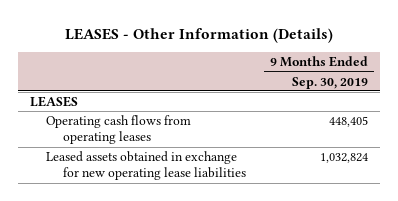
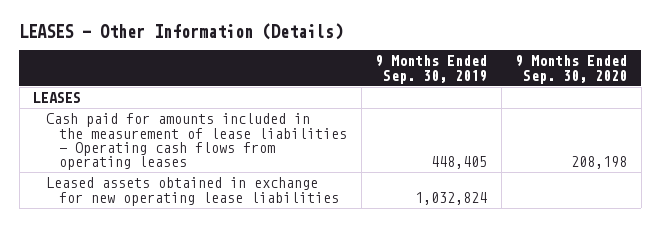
none -> [515,55,628,84] 9 Months Ended Sep. 30, 2020
[46,115,192,145] Operating cash flows from operating leases -> [46,113,348,171] Cash paid for amounts included in the measurement of lease liabilities - Operating cash flows from operating leases

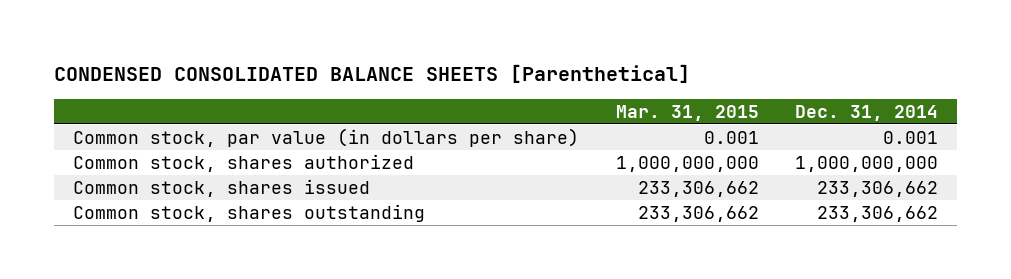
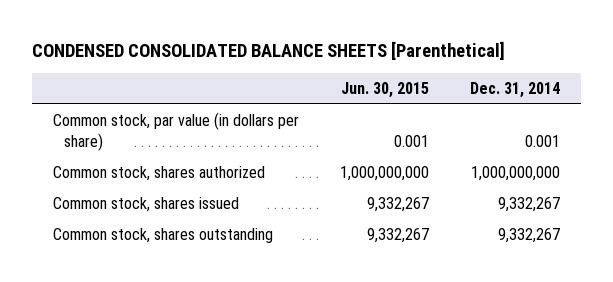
[615,104,759,121] Mar. 31, 2015 -> none
none -> [341,82,430,99] Jun. 30, 2015
[817,180,939,197] 233,306,662 -> [498,197,561,213] 9,332,267
[817,205,939,222] 233,306,662 -> [498,228,561,244] 9,332,267

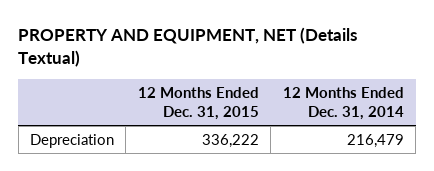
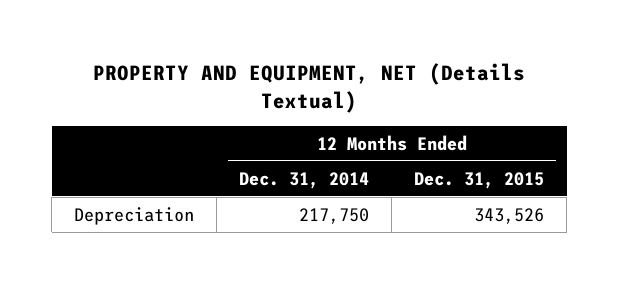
[201,133,259,148] 336,222 -> [474,207,545,224] 343,526
[346,133,404,148] 216,479 -> [299,207,370,224] 217,750

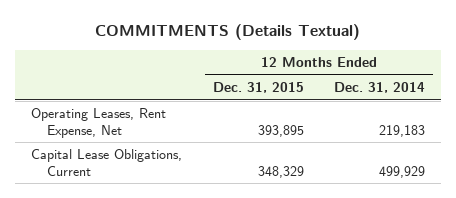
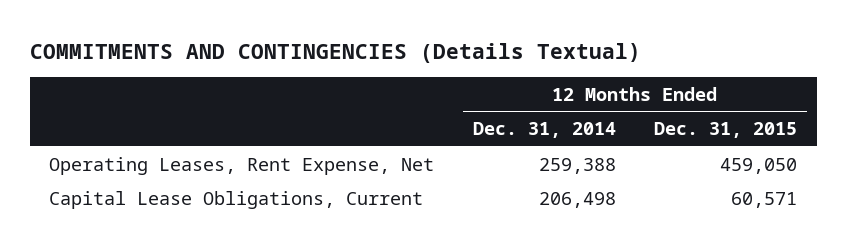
[95,24,361,41] COMMITMENTS (Details Textual) -> [30,42,642,63] COMMITMENTS AND CONTINGENCIES (Details Textual)
[257,124,304,137] 393,895 -> [720,157,798,174] 459,050
[379,124,426,137] 219,183 -> [538,157,616,174] 259,388
[257,165,304,178] 348,329 -> [731,191,798,208] 60,571
[379,165,426,178] 499,929 -> [538,191,616,208] 206,498

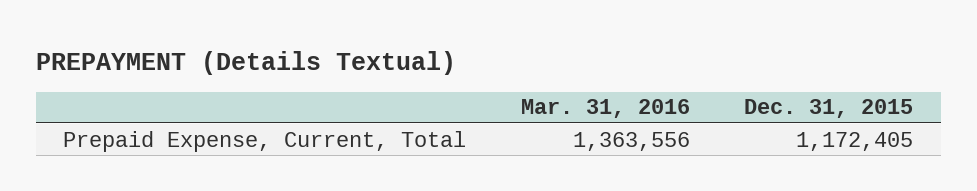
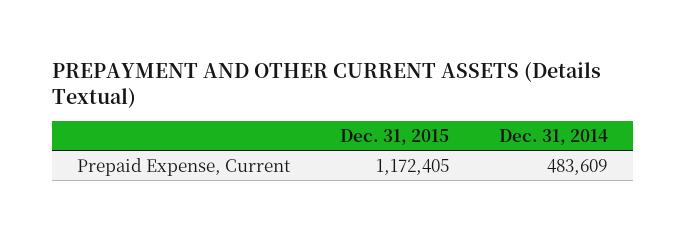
[36,50,457,75] PREPAYMENT (Details Textual) -> [52,62,602,109] PREPAYMENT AND OTHER CURRENT ASSETS (Details Textual)
[520,99,690,119] Mar. 31, 2016 -> none
none -> [499,128,609,145] Dec. 31, 2014
[63,130,467,152] Prepaid Expense, Current, Total -> [77,157,292,176] Prepaid Expense, Current

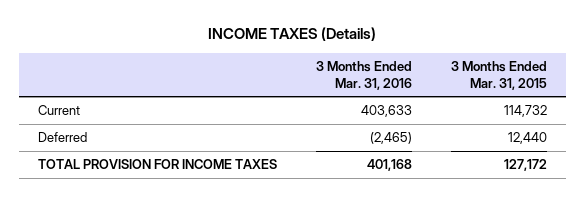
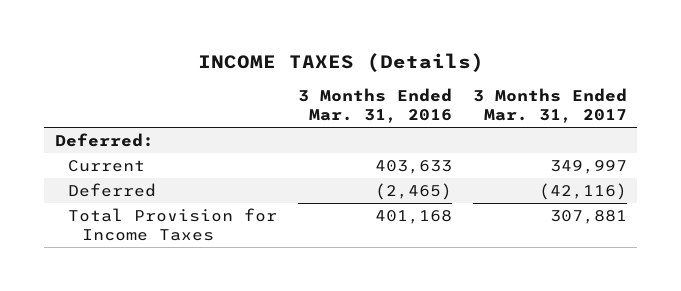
[450,60,547,90] 3 Months Ended Mar. 31, 2015 -> none
none -> [472,88,627,124] 3 Months Ended Mar. 31, 2017
none -> [54,132,154,147] Deferred:
[38,159,278,170] TOTAL PROVISION FOR INCOME TAXES -> [68,207,278,241] Total Provision for Income Taxes

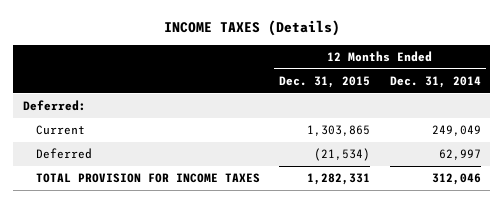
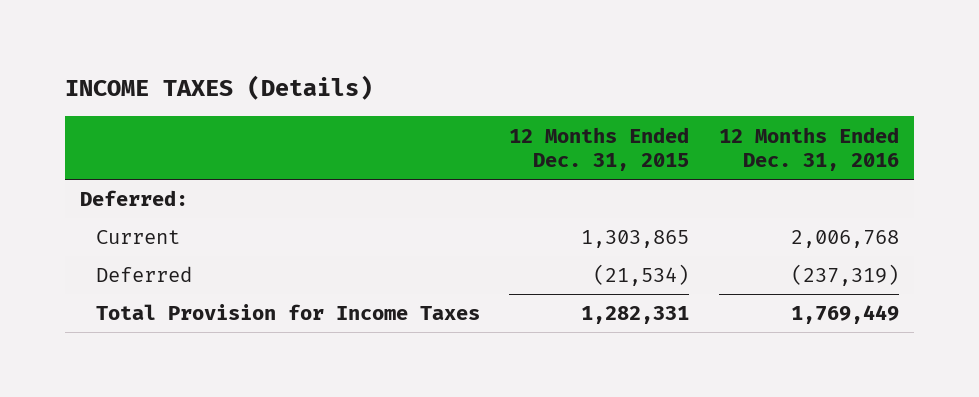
[389,75,481,88] Dec. 31, 2014 -> none
none -> [718,126,899,171] 12 Months Ended Dec. 31, 2016
[35,173,260,184] TOTAL PROVISION FOR INCOME TAXES -> [95,304,480,321] Total Provision for Income Taxes

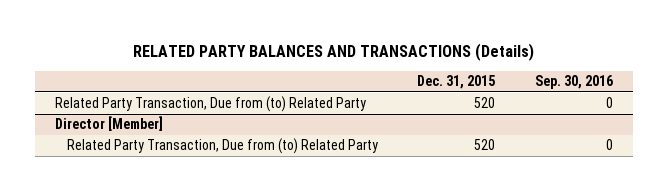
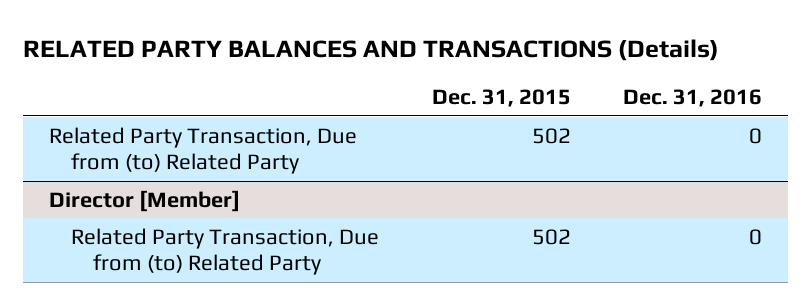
[535,75,614,90] Sep. 30, 2016 -> none
none -> [623,89,763,108] Dec. 31, 2016
[474,97,496,109] 520 -> [531,127,571,144] 502
[474,139,496,151] 520 -> [531,228,571,245] 502

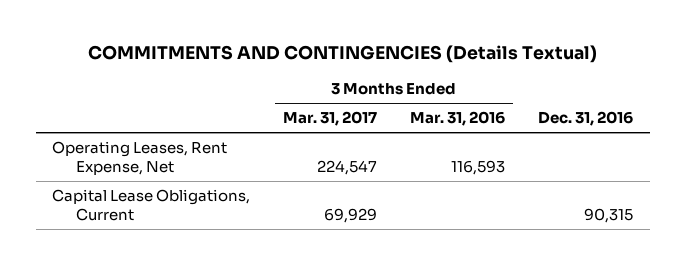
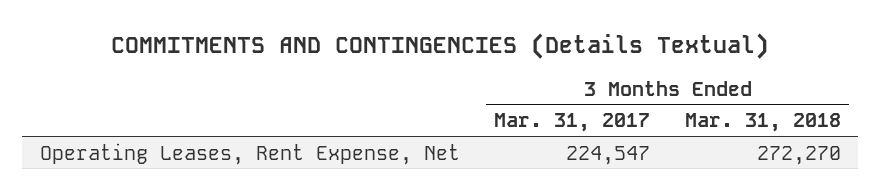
[410,111,506,127] Mar. 31, 2016 -> none
[538,111,634,127] Dec. 31, 2016 -> none
none -> [684,113,841,133] Mar. 31, 2018
[52,188,251,222] Capital Lease Obligations, Current -> none

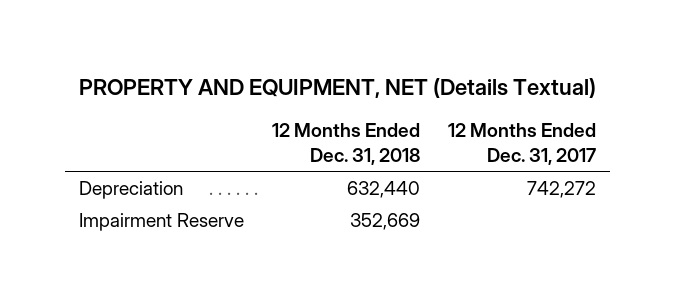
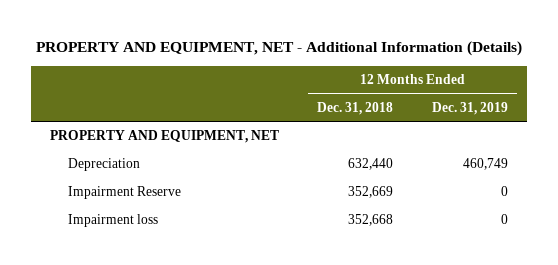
[78,78,596,99] PROPERTY AND EQUIPMENT, NET (Details Textual) -> [35,40,522,56] PROPERTY AND EQUIPMENT, NET - Additional Information (Details)
[448,123,597,166] 12 Months Ended Dec. 31, 2017 -> none
none -> [431,101,508,115] Dec. 31, 2019
none -> [49,130,279,144] PROPERTY AND EQUIPMENT, NET
none -> [67,214,158,228] Impairment loss

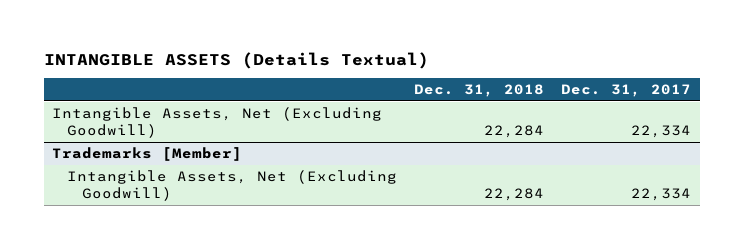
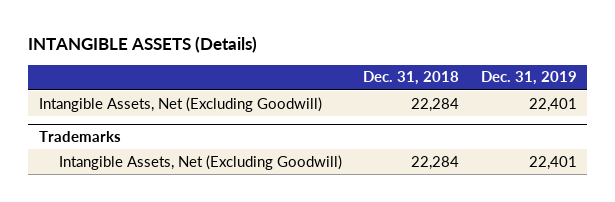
[43,51,429,69] INTANGIBLE ASSETS (Details Textual) -> [27,36,257,54] INTANGIBLE ASSETS (Details)
[561,84,692,98] Dec. 31, 2017 -> none
none -> [480,71,577,86] Dec. 31, 2019
[52,147,243,162] Trademarks [Member] -> [38,131,121,143] Trademarks

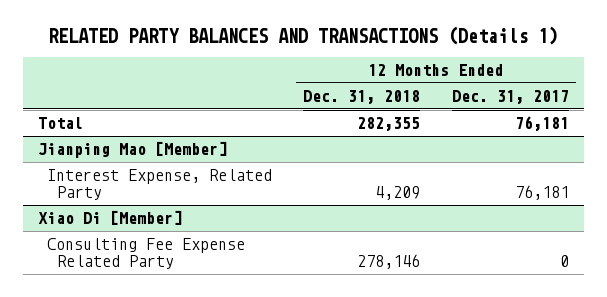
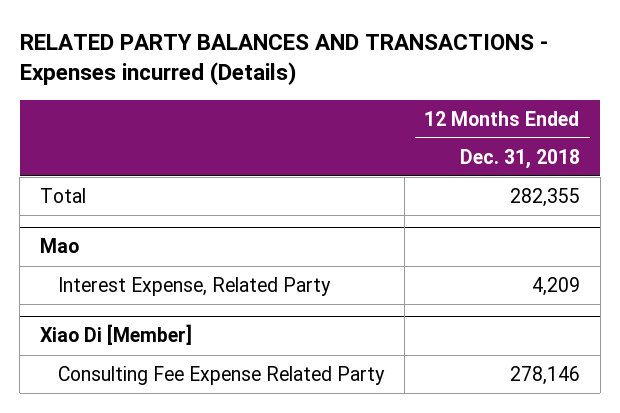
[48,26,559,46] RELATED PARTY BALANCES AND TRANSACTIONS (Details 1) -> [19,33,548,86] RELATED PARTY BALANCES AND TRANSACTIONS - Expenses incurred (Details)
[451,89,569,104] Dec. 31, 2017 -> none
[38,141,228,159] Jianping Mao [Member] -> [40,238,80,254] Mao

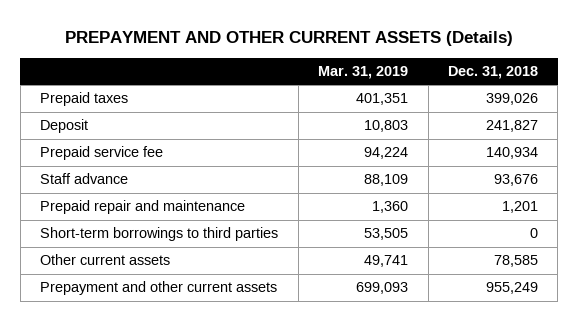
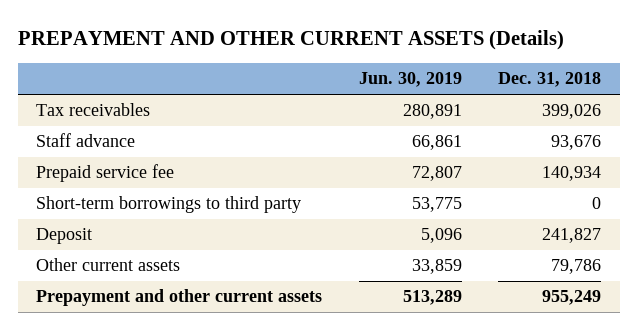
[318,66,409,80] Mar. 31, 2019 -> none
none -> [358,72,462,88] Jun. 30, 2019
[40,92,129,107] Prepaid taxes -> [35,103,150,117] Tax receivables
[40,200,246,215] Prepaid repair and maintenance -> none
[40,146,164,161] Prepaid service fee -> [35,164,174,183] Prepaid service fee
[40,227,279,242] Short-term borrowings to third parties -> [35,196,301,214] Short-term borrowings to third party
[40,119,89,134] Deposit -> [35,228,92,245] Deposit
[494,255,539,268] 78,585 -> [551,259,602,275] 79,786

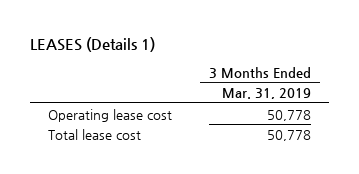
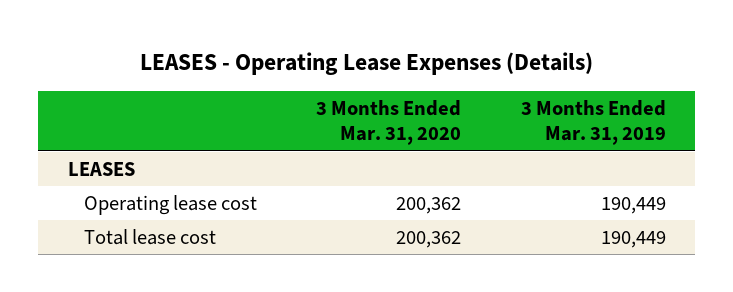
[29,37,155,53] LEASES (Details 1) -> [139,52,593,76] LEASES - Operating Lease Expenses (Details)
none -> [316,99,462,146] 3 Months Ended Mar. 31, 2020
none -> [67,161,135,176] LEASES
[266,109,311,121] 50,778 -> [600,196,666,214] 190,449
[266,129,311,141] 50,778 -> [600,230,666,248] 190,449

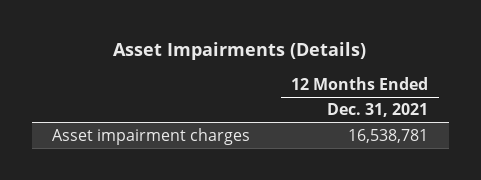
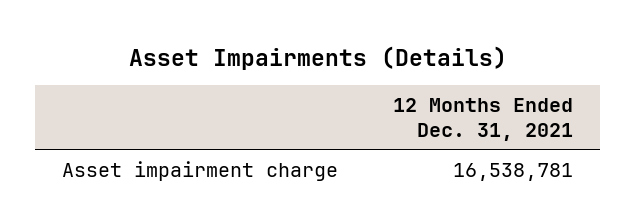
[52,128,251,146] Asset impairment charges -> [62,160,339,181] Asset impairment charge

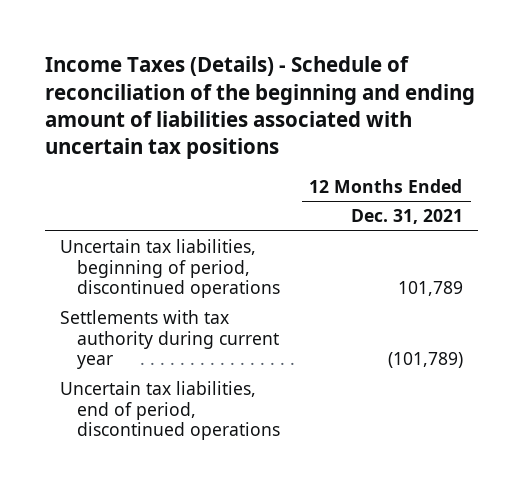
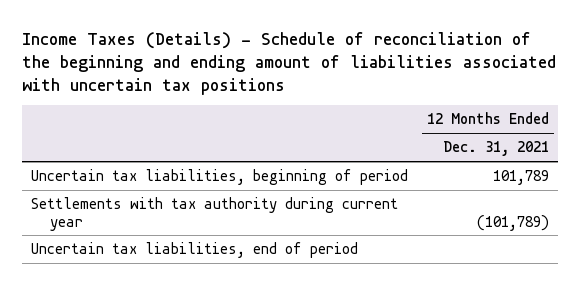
[60,238,280,299] Uncertain tax liabilities, beginning of period, discontinued operations -> [31,168,409,185] Uncertain tax liabilities, beginning of period
[60,380,280,441] Uncertain tax liabilities, end of period, discontinued operations -> [31,241,359,258] Uncertain tax liabilities, end of period

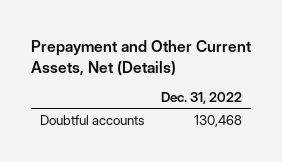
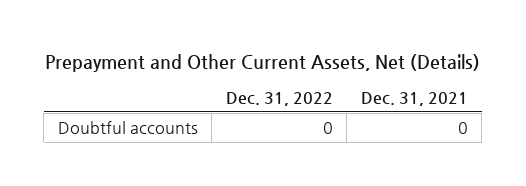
none -> [360,91,468,106] Dec. 31, 2021
[194,114,243,127] 130,468 -> [322,121,333,134] 0

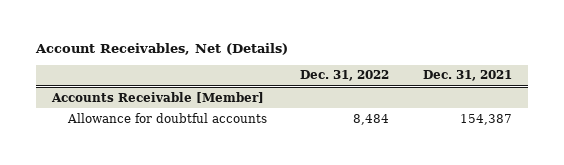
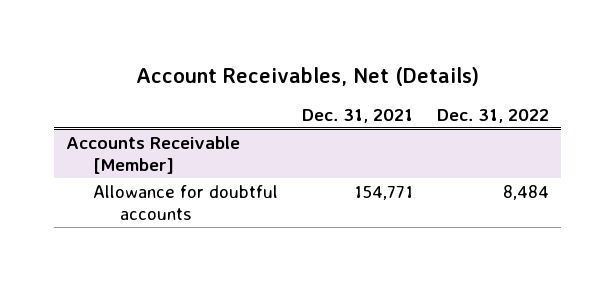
[459,113,512,125] 154,387 -> [354,184,414,200] 154,771

